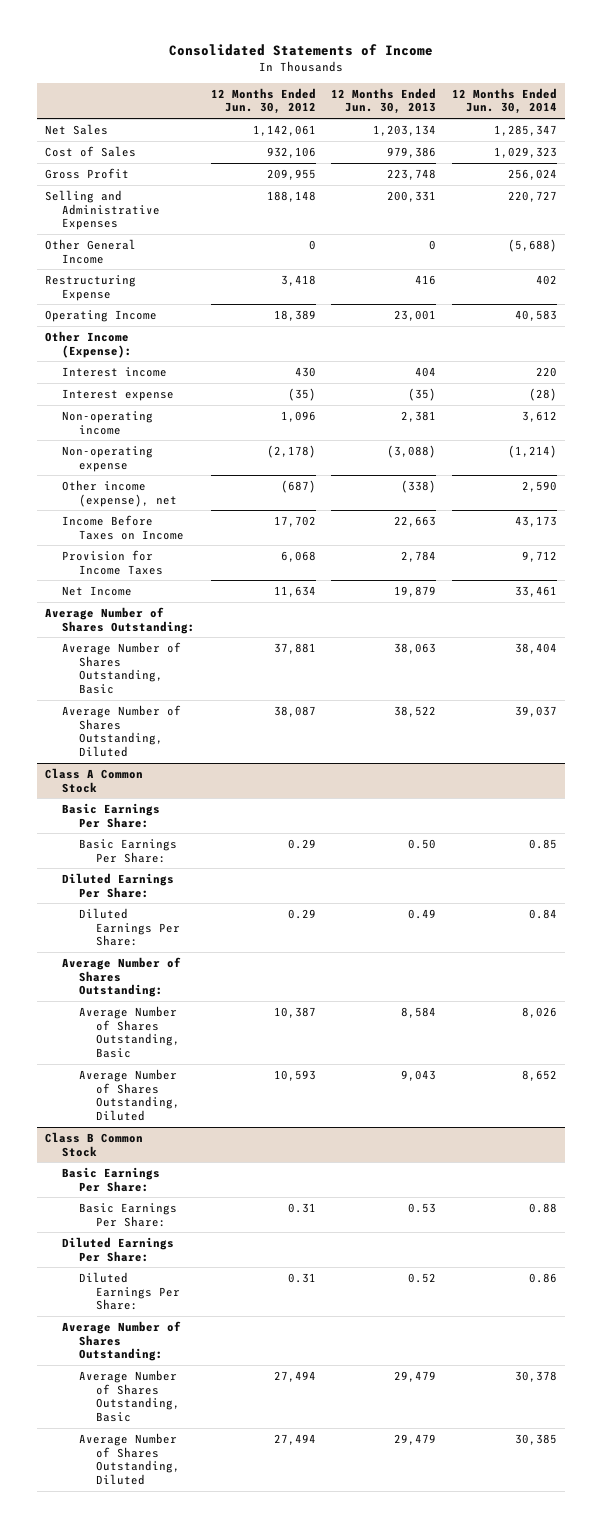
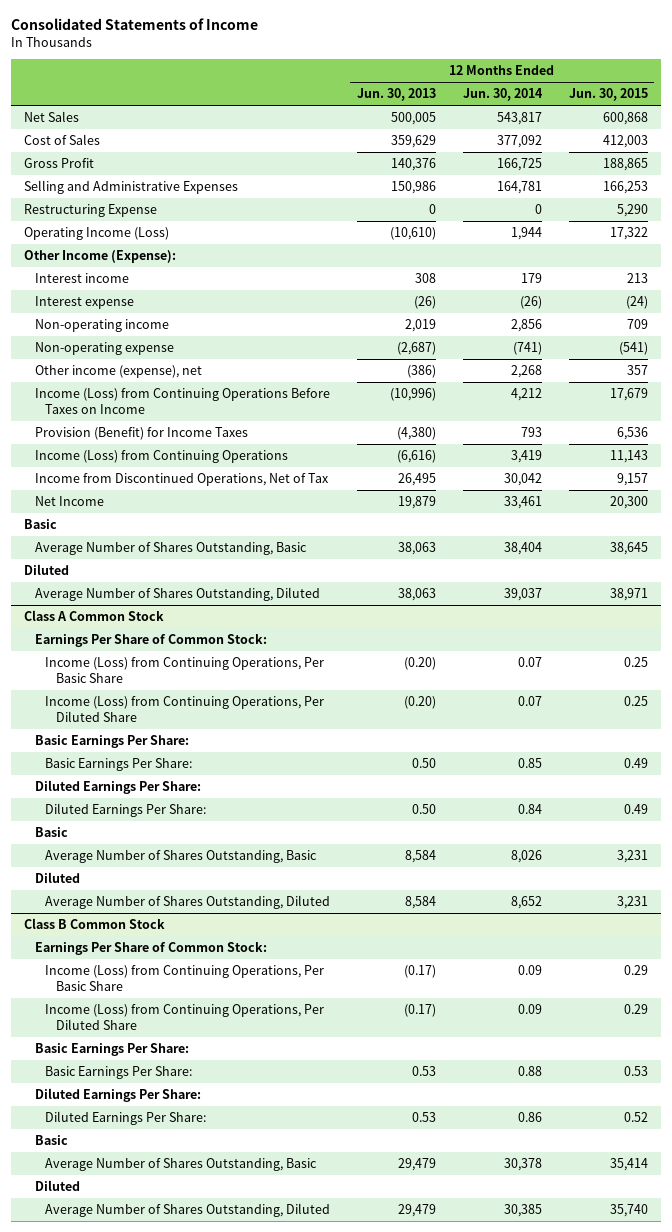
[210,87,316,115] 12 Months Ended Jun. 30, 2012 -> none
none -> [568,88,648,102] Jun. 30, 2015
[45,238,137,264] Other General Income -> none
[373,124,437,136] 1,203,134 -> [391,112,437,126] 500,005
[494,124,558,136] 1,285,347 -> [496,112,542,126] 543,817
[387,146,437,158] 979,386 -> [391,135,437,149] 359,629
[494,146,558,158] 1,029,323 -> [496,135,542,149] 377,092
[387,168,437,180] 223,748 -> [391,158,437,172] 140,376
[508,168,558,180] 256,024 -> [496,158,542,172] 166,725
[387,190,437,202] 200,331 -> [391,181,437,195] 150,986
[508,190,558,202] 220,727 -> [496,181,542,195] 164,781
[415,274,437,285] 416 -> [429,204,437,215] 0
[536,274,558,285] 402 -> [534,204,542,215] 0
[45,309,158,322] Operating Income -> [24,227,170,241] Operating Income (Loss)
[394,309,437,321] 23,001 -> [390,227,437,241] (10,610)
[515,309,558,321] 40,583 -> [510,227,542,241] 1,944
[415,366,437,377] 404 -> [415,273,437,284] 308
[536,366,558,377] 220 -> [520,273,542,284] 179
[408,387,437,401] (35) -> [414,296,437,310] (26)
[529,387,558,401] (28) -> [519,296,542,310] (26)
[401,410,437,422] 2,381 -> [405,319,437,333] 2,019
[522,410,558,422] 3,612 -> [510,319,542,333] 2,856
[387,444,437,458] (3,088) -> [397,342,437,356] (2,687)
[508,444,558,458] (1,214) -> [512,342,542,356] (741)
[401,479,437,493] (338) -> [407,365,437,379] (386)
[522,480,558,492] 2,590 -> [510,365,542,379] 2,268
[62,514,185,540] Income Before Taxes on Income -> [34,388,330,414] Income (Loss) from Continuing Operations Before Taxes on Income
[394,515,437,527] 22,663 -> [390,388,437,402] (10,996)
[515,515,558,527] 43,173 -> [510,388,542,402] 4,212
[62,549,164,575] Provision for Income Taxes -> [34,427,248,441] Provision (Benefit) for Income Taxes
[401,550,437,562] 2,784 -> [397,427,437,441] (4,380)
[522,550,558,562] 9,712 -> [520,427,542,438] 793
none -> [34,450,288,464] Income (Loss) from Continuing Operations
none -> [34,473,329,487] Income from Discontinued Operations, Net of Tax
[45,606,196,634] Average Number of Shares Outstanding: -> none
none -> [24,519,58,530] Basic
none -> [24,564,70,576] Diluted
[394,705,437,717] 38,522 -> [398,588,437,602] 38,063
none -> [34,634,267,648] Earnings Per Share of Common Stock:
none -> [45,657,325,683] Income (Loss) from Continuing Operations, Per Basic Share
none -> [45,696,325,722] Income (Loss) from Continuing Operations, Per Diluted Share
[62,956,182,998] Average Number of Shares Outstanding: -> none
[408,908,437,919] 0.49 -> [412,804,437,815] 0.50
none -> [34,827,68,838] Basic
none -> [34,872,80,884] Diluted
[401,1069,437,1081] 9,043 -> [405,896,437,910] 8,584
none -> [34,942,267,956] Earnings Per Share of Common Stock:
none -> [45,965,325,991] Income (Loss) from Continuing Operations, Per Basic Share
none -> [45,1004,325,1030] Income (Loss) from Continuing Operations, Per Diluted Share
[62,1320,182,1362] Average Number of Shares Outstanding: -> none
[408,1272,437,1283] 0.52 -> [412,1112,437,1123] 0.53
none -> [34,1135,68,1146] Basic
none -> [34,1180,80,1192] Diluted

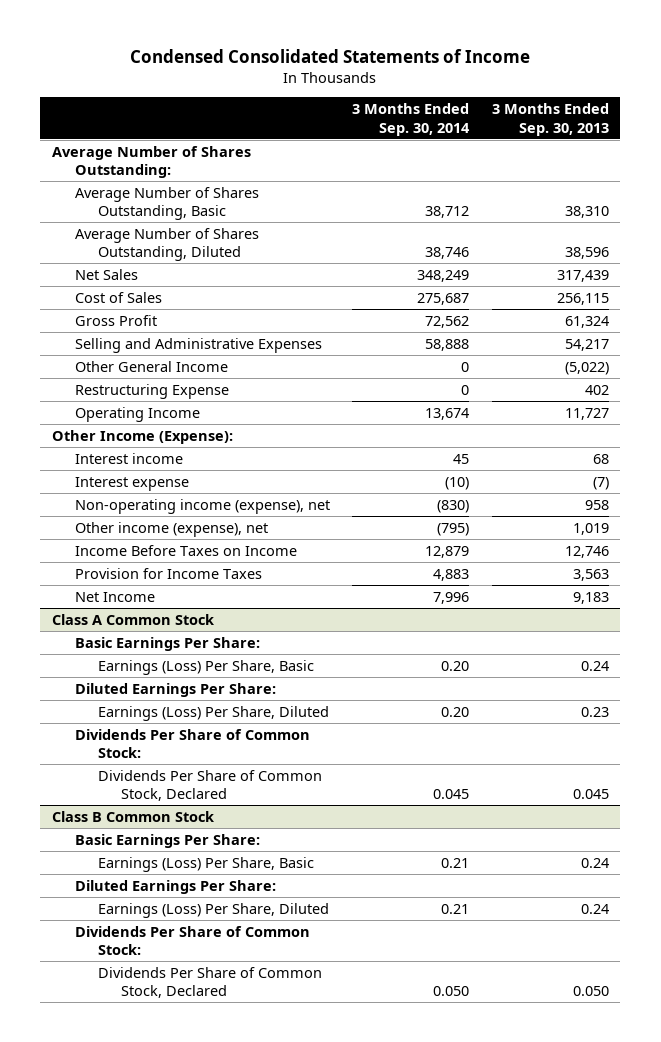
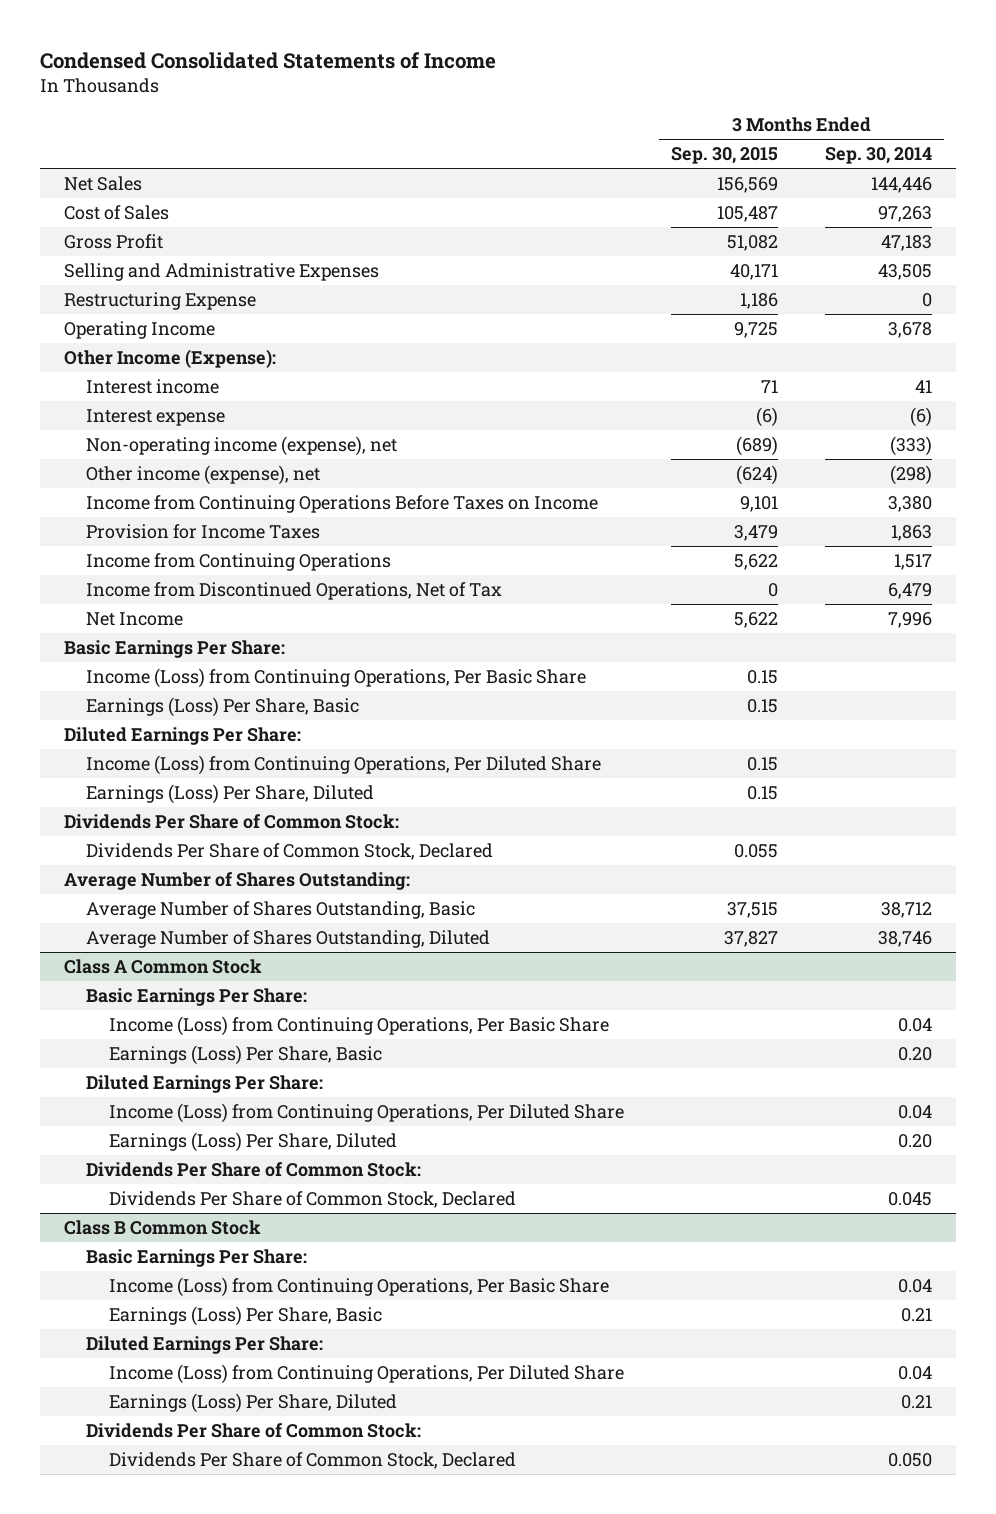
[492,103,610,136] 3 Months Ended Sep. 30, 2013 -> none
none -> [671,147,779,165] Sep. 30, 2015
[74,360,228,372] Other General Income -> none
[417,269,470,282] 348,249 -> [871,176,933,193] 144,446
[417,292,470,305] 275,687 -> [878,205,933,222] 97,263
[425,315,470,328] 72,562 -> [881,234,933,251] 47,183
[425,338,470,351] 58,888 -> [878,263,933,280] 43,505
[425,407,470,420] 13,674 -> [888,321,933,338] 3,678
[453,453,470,464] 45 -> [915,379,933,393] 41
[445,476,470,490] (10) -> [910,406,933,427] (6)
[437,499,470,513] (830) -> [890,435,933,456] (333)
[437,522,470,536] (795) -> [890,464,933,485] (298)
[74,544,297,556] Income Before Taxes on Income -> [86,494,599,513] Income from Continuing Operations Before Taxes on Income
[425,545,470,558] 12,879 -> [888,495,933,512] 3,380
[433,568,470,581] 4,883 -> [891,524,933,541] 1,863
none -> [86,552,392,571] Income from Continuing Operations
none -> [86,581,503,600] Income from Discontinued Operations, Net of Tax
none -> [63,639,285,658] Basic Earnings Per Share:
none -> [86,667,587,688] Income (Loss) from Continuing Operations, Per Basic Share
none -> [86,696,360,717] Earnings (Loss) Per Share, Basic
none -> [63,726,301,745] Diluted Earnings Per Share:
none -> [86,754,602,775] Income (Loss) from Continuing Operations, Per Diluted Share
none -> [86,783,375,804] Earnings (Loss) Per Share, Diluted
none -> [63,813,399,829] Dividends Per Share of Common Stock:
none -> [86,842,494,860] Dividends Per Share of Common Stock, Declared
[51,145,251,179] Average Number of Shares Outstanding: -> [63,871,410,890] Average Number of Shares Outstanding:
[74,186,259,221] Average Number of Shares Outstanding, Basic -> [86,900,476,919] Average Number of Shares Outstanding, Basic
[74,227,259,262] Average Number of Shares Outstanding, Diluted -> [86,929,491,948] Average Number of Shares Outstanding, Diluted
none -> [108,1015,609,1036] Income (Loss) from Continuing Operations, Per Basic Share
none -> [108,1102,624,1123] Income (Loss) from Continuing Operations, Per Diluted Share
none -> [108,1276,609,1297] Income (Loss) from Continuing Operations, Per Basic Share
none -> [108,1363,624,1384] Income (Loss) from Continuing Operations, Per Diluted Share

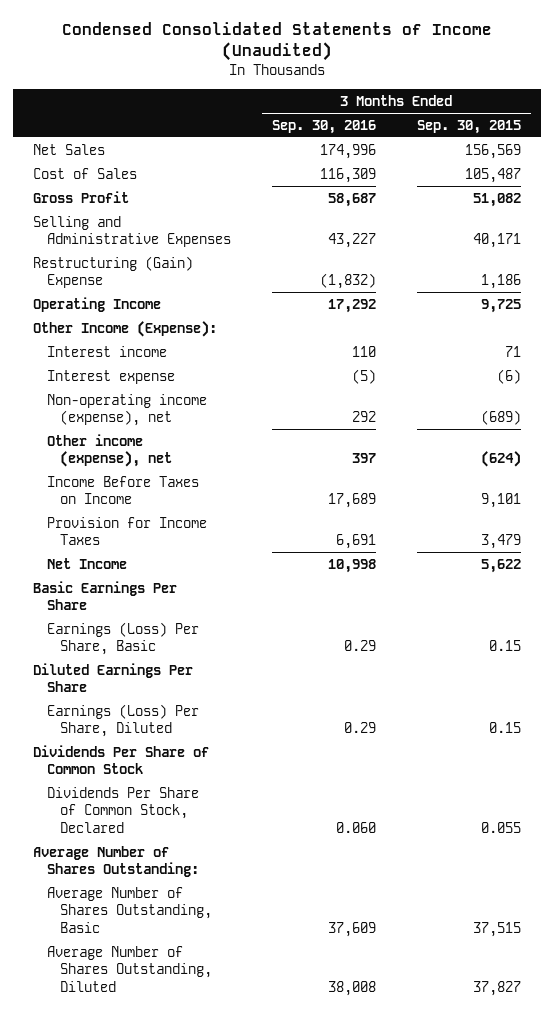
[40,51,497,69] Condensed Consolidated Statements of Income -> [62,21,493,62] Condensed Consolidated Statements of Income (Unaudited)
[825,147,933,165] Sep. 30, 2014 -> none
none -> [271,119,376,134] Sep. 30, 2016
[63,291,256,310] Restructuring Expense -> [33,255,194,289] Restructuring (Gain) Expense
[86,494,599,513] Income from Continuing Operations Before Taxes on Income -> [46,475,199,505] Income Before Taxes on Income
[86,552,392,571] Income from Continuing Operations -> none
[86,581,503,600] Income from Discontinued Operations, Net of Tax -> none
[86,667,587,688] Income (Loss) from Continuing Operations, Per Basic Share -> none
[63,639,285,658] Basic Earnings Per Share: -> [33,580,178,611] Basic Earnings Per Share
[86,754,602,775] Income (Loss) from Continuing Operations, Per Diluted Share -> none
[63,726,301,745] Diluted Earnings Per Share: -> [33,662,194,693] Diluted Earnings Per Share
[63,813,399,829] Dividends Per Share of Common Stock: -> [33,744,210,775] Dividends Per Share of Common Stock
[63,958,262,974] Class A Common Stock -> none
[86,987,308,1006] Basic Earnings Per Share: -> none
[108,1015,609,1036] Income (Loss) from Continuing Operations, Per Basic Share -> none
[108,1044,382,1065] Earnings (Loss) Per Share, Basic -> none
[86,1074,324,1093] Diluted Earnings Per Share: -> none
[108,1102,624,1123] Income (Loss) from Continuing Operations, Per Diluted Share -> none
[108,1131,397,1152] Earnings (Loss) Per Share, Diluted -> none
[86,1161,422,1177] Dividends Per Share of Common Stock: -> none
[108,1190,516,1208] Dividends Per Share of Common Stock, Declared -> none
[63,1219,261,1235] Class B Common Stock -> none
[86,1248,308,1267] Basic Earnings Per Share: -> none
[108,1276,609,1297] Income (Loss) from Continuing Operations, Per Basic Share -> none
[108,1305,382,1326] Earnings (Loss) Per Share, Basic -> none
[86,1335,324,1354] Diluted Earnings Per Share: -> none
[108,1363,624,1384] Income (Loss) from Continuing Operations, Per Diluted Share -> none
[108,1392,397,1413] Earnings (Loss) Per Share, Diluted -> none
[86,1422,422,1438] Dividends Per Share of Common Stock: -> none
[108,1451,516,1469] Dividends Per Share of Common Stock, Declared -> none

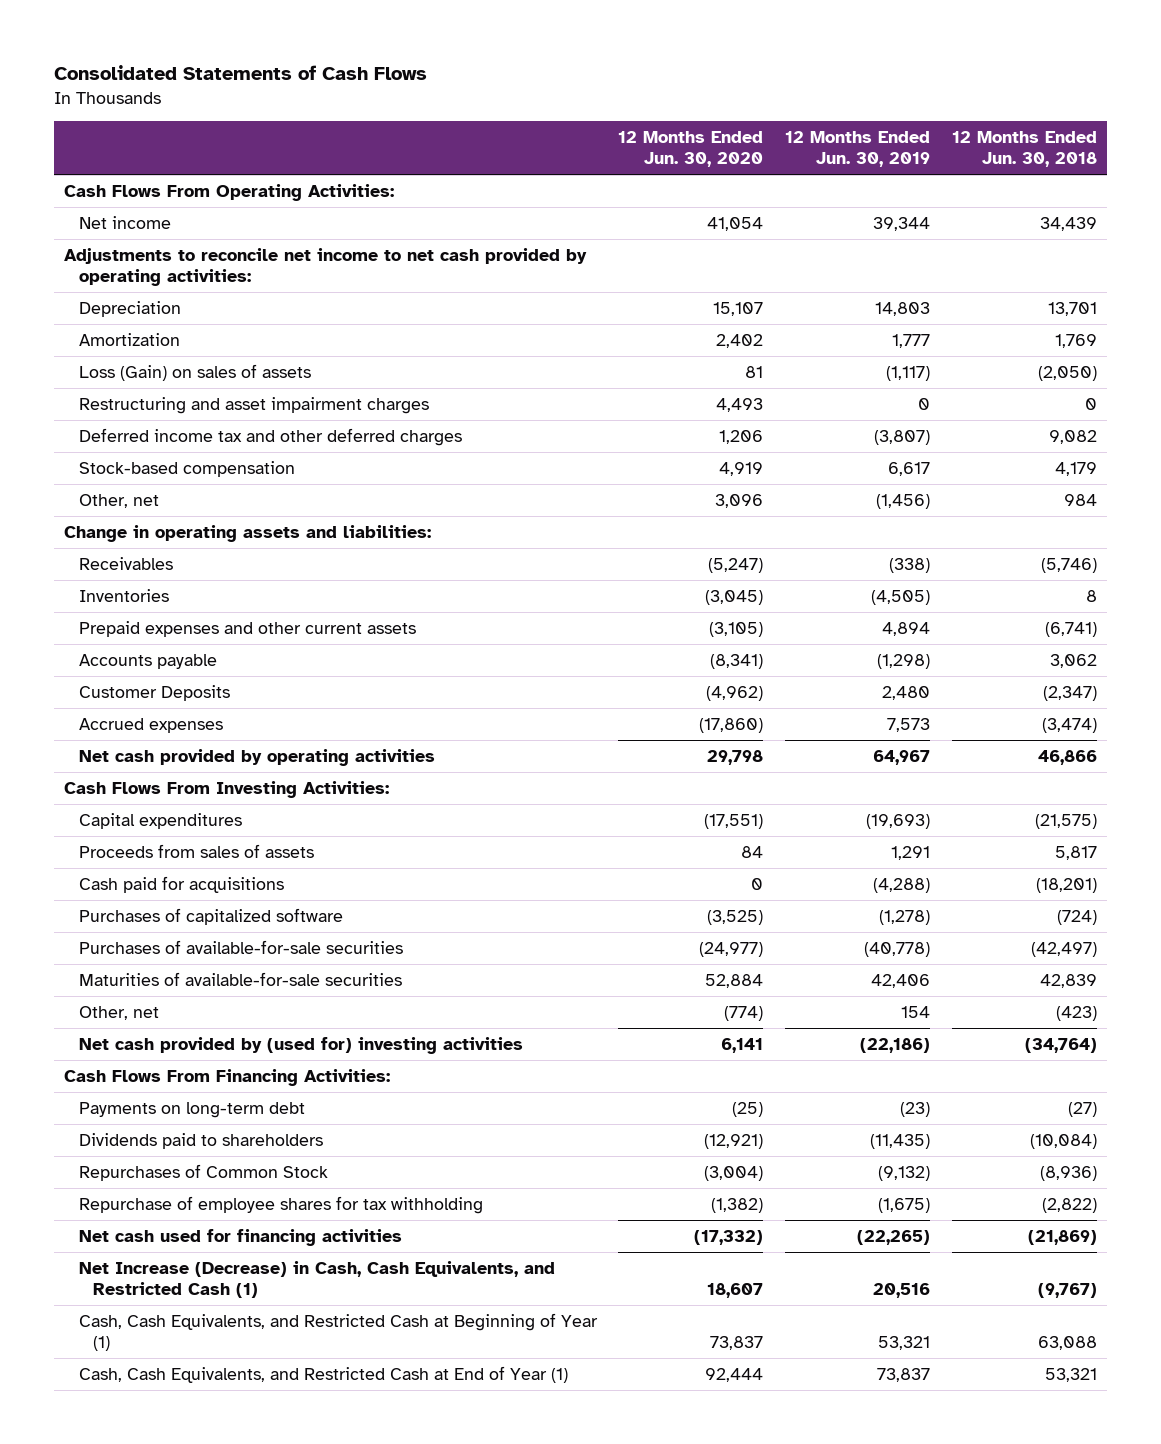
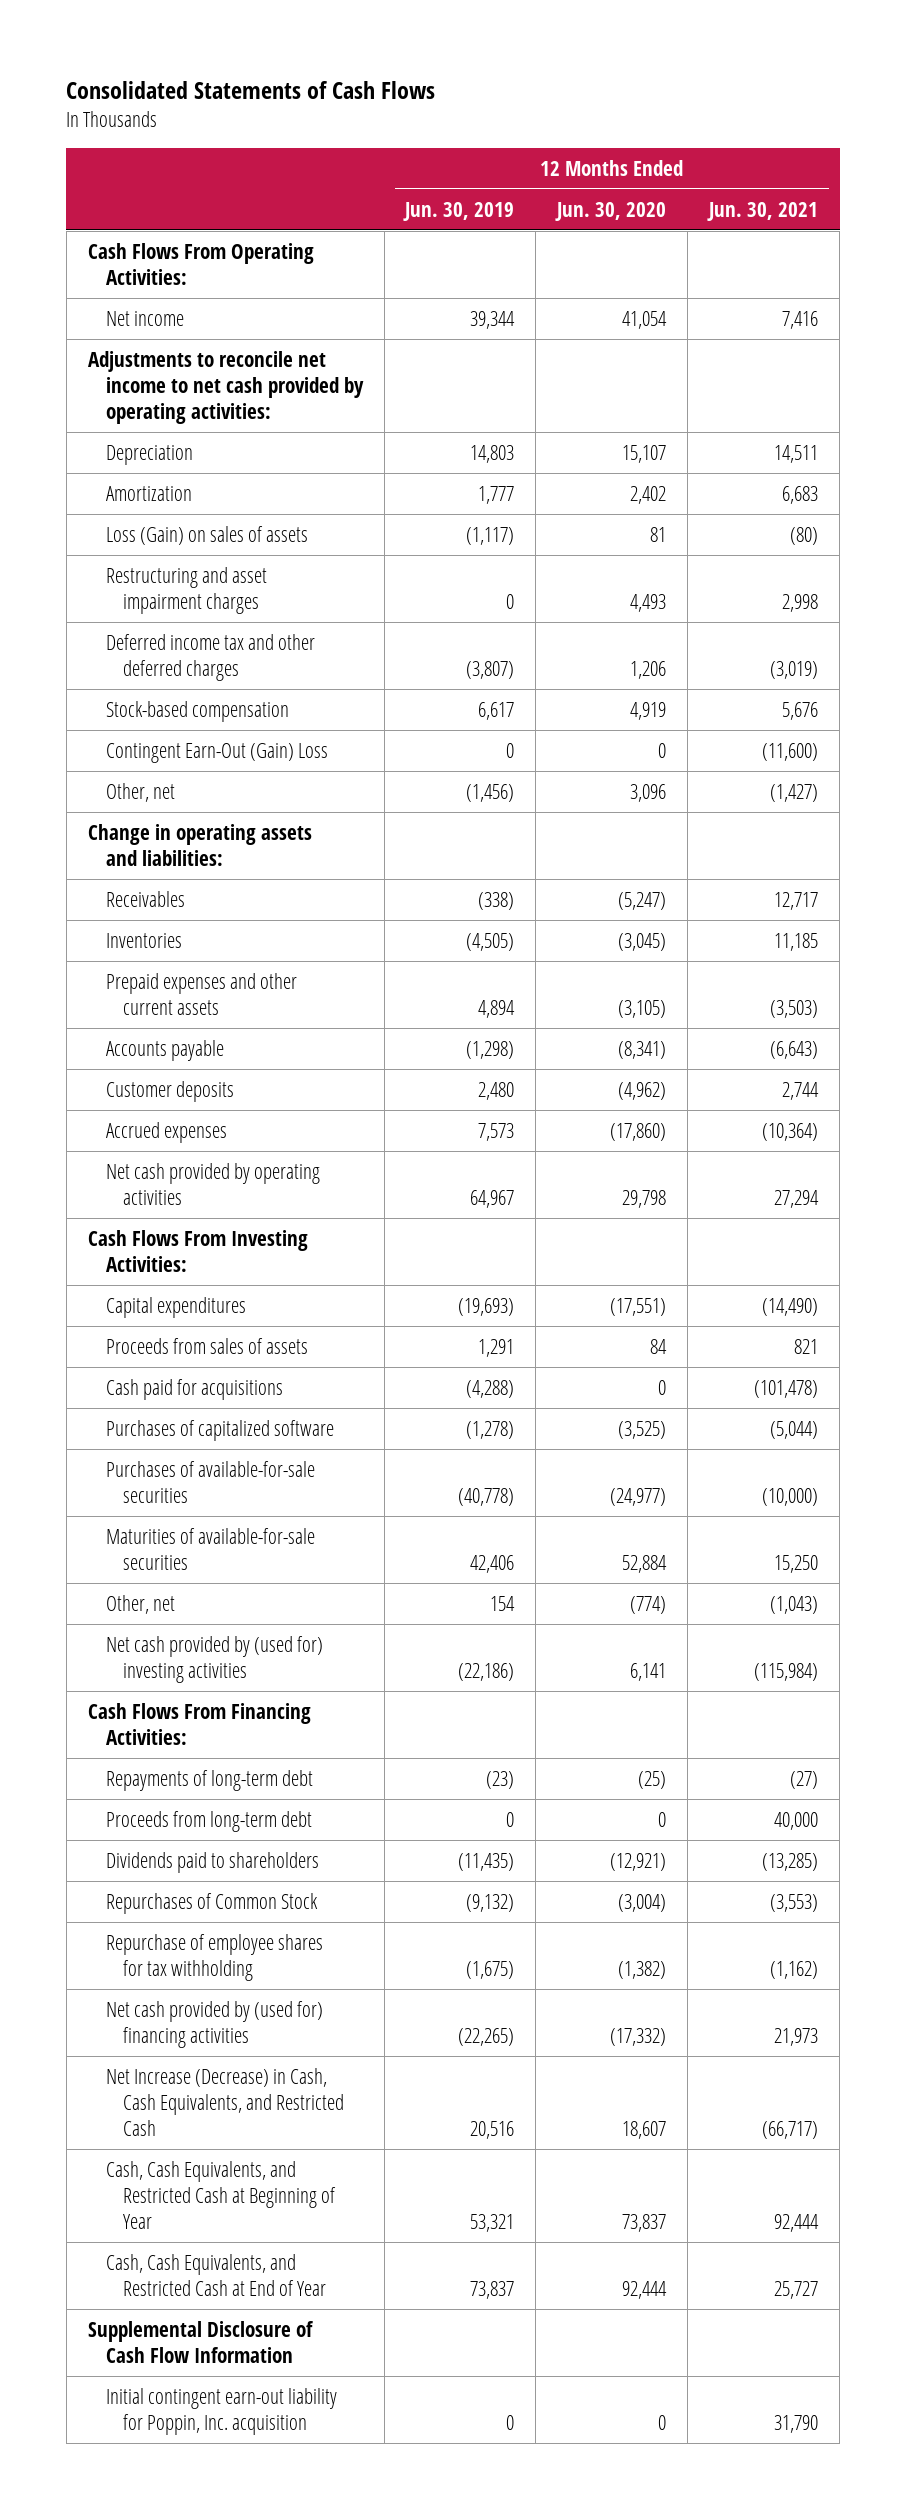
[951,130,1097,168] 12 Months Ended Jun. 30, 2018 -> none
none -> [707,201,819,221] Jun. 30, 2021
none -> [105,742,328,763] Contingent Earn-Out (Gain) Loss
[78,684,230,701] Customer Deposits -> [105,1080,234,1102] Customer deposits
[78,1101,305,1118] Payments on long-term debt -> [105,1769,313,1791] Repayments of long-term debt
none -> [105,1810,312,1832] Proceeds from long-term debt
[78,1228,402,1246] Net cash used for financing activities -> [105,2000,323,2048] Net cash provided by (used for) financing activities
[78,1260,555,1299] Net Increase (Decrease) in Cash, Cash Equivalents, and Restricted Cash (1) -> [105,2067,345,2136] Net Increase (Decrease) in Cash, Cash Equivalents, and Restricted Cash
[78,1312,598,1352] Cash, Cash Equivalents, and Restricted Cash at Beginning of Year (1) -> [105,2160,337,2229] Cash, Cash Equivalents, and Restricted Cash at Beginning of Year
[78,1365,568,1383] Cash, Cash Equivalents, and Restricted Cash at End of Year (1) -> [105,2253,327,2296] Cash, Cash Equivalents, and Restricted Cash at End of Year
none -> [87,2320,314,2363] Supplemental Disclosure of Cash Flow Information
none -> [105,2387,337,2435] Initial contingent earn-out liability for Poppin, Inc. acquisition

